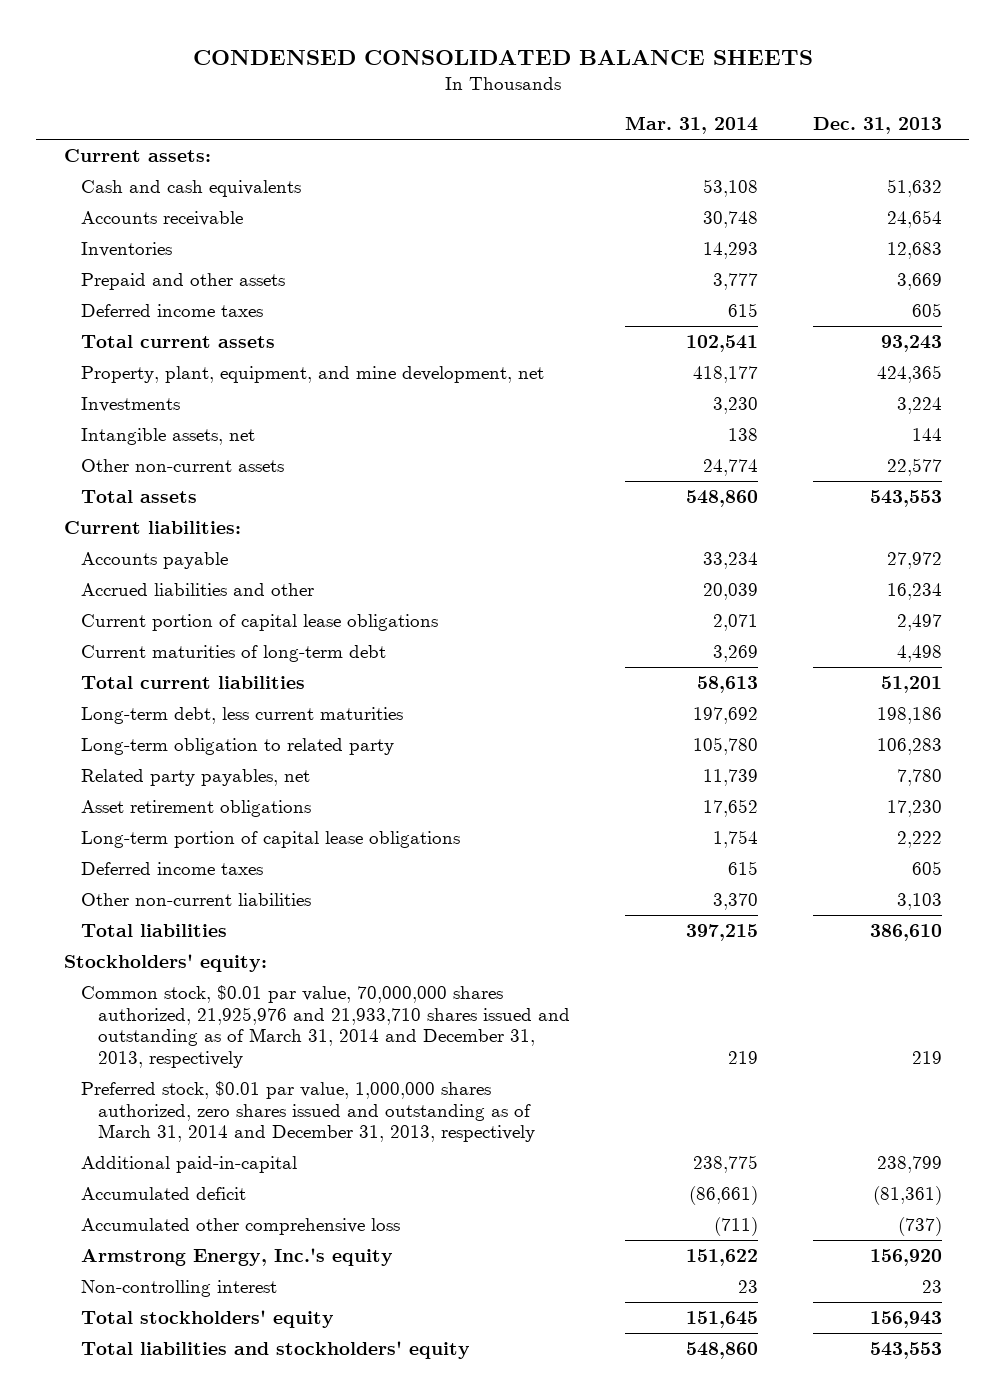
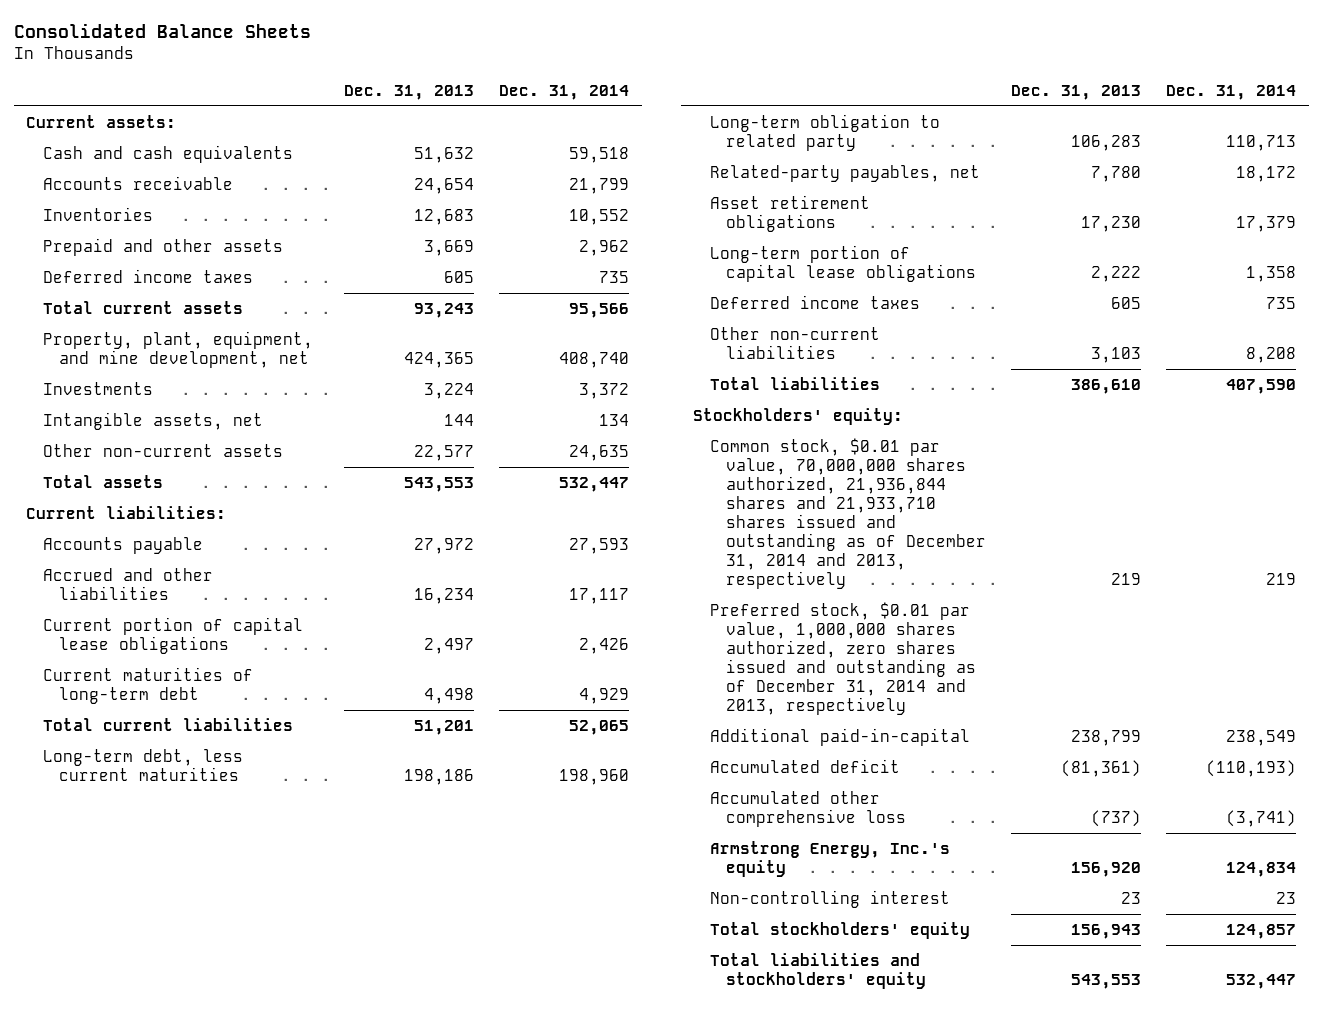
[192,49,813,65] CONDENSED CONSOLIDATED BALANCE SHEETS -> [13,22,311,38] Consolidated Balance Sheets
[624,116,758,135] Mar. 31, 2014 -> none
none -> [499,84,630,100] Dec. 31, 2014
[80,582,314,596] Accrued liabilities and other -> [42,568,213,601] Accrued and other liabilities
[80,768,310,786] Related party payables, net -> [709,165,980,183] Related-party payables, net
[80,984,570,1068] Common stock, $0.01 par value, 70,000,000 shares authorized, 21,925,976 and 21,933,710 shares issued and outstanding as of March 31, 2014 and December 31, 2013, respectively -> [709,438,986,589] Common stock, $0.01 par value, 70,000,000 shares authorized, 21,936,844 shares and 21,933,710 shares issued and outstanding as of December 31, 2014 and 2013, respectively
[80,1080,535,1143] Preferred stock, $0.01 par value, 1,000,000 shares authorized, zero shares issued and outstanding as of March 31, 2014 and December 31, 2013, respectively -> [709,602,976,715] Preferred stock, $0.01 par value, 1,000,000 shares authorized, zero shares issued and outstanding as of December 31, 2014 and 2013, respectively

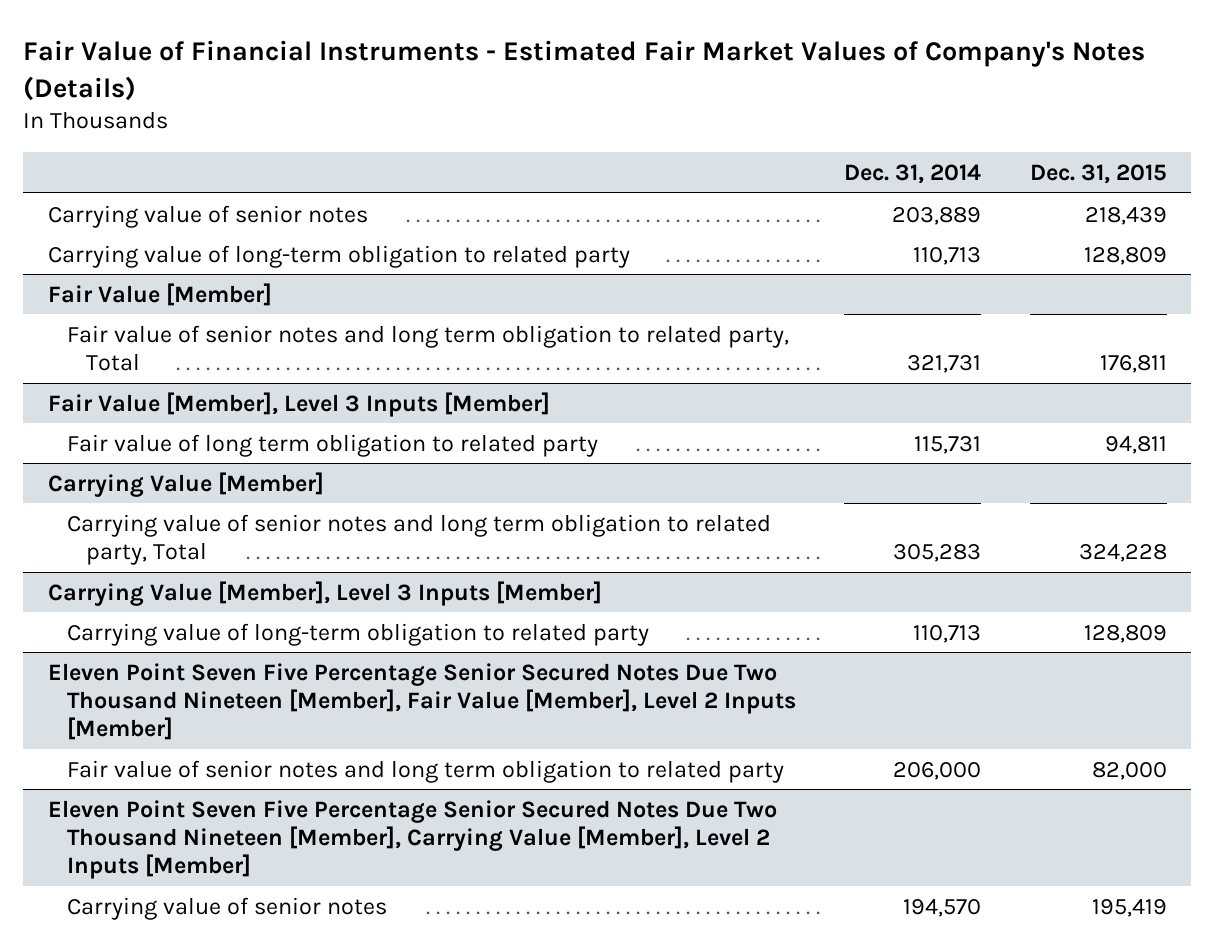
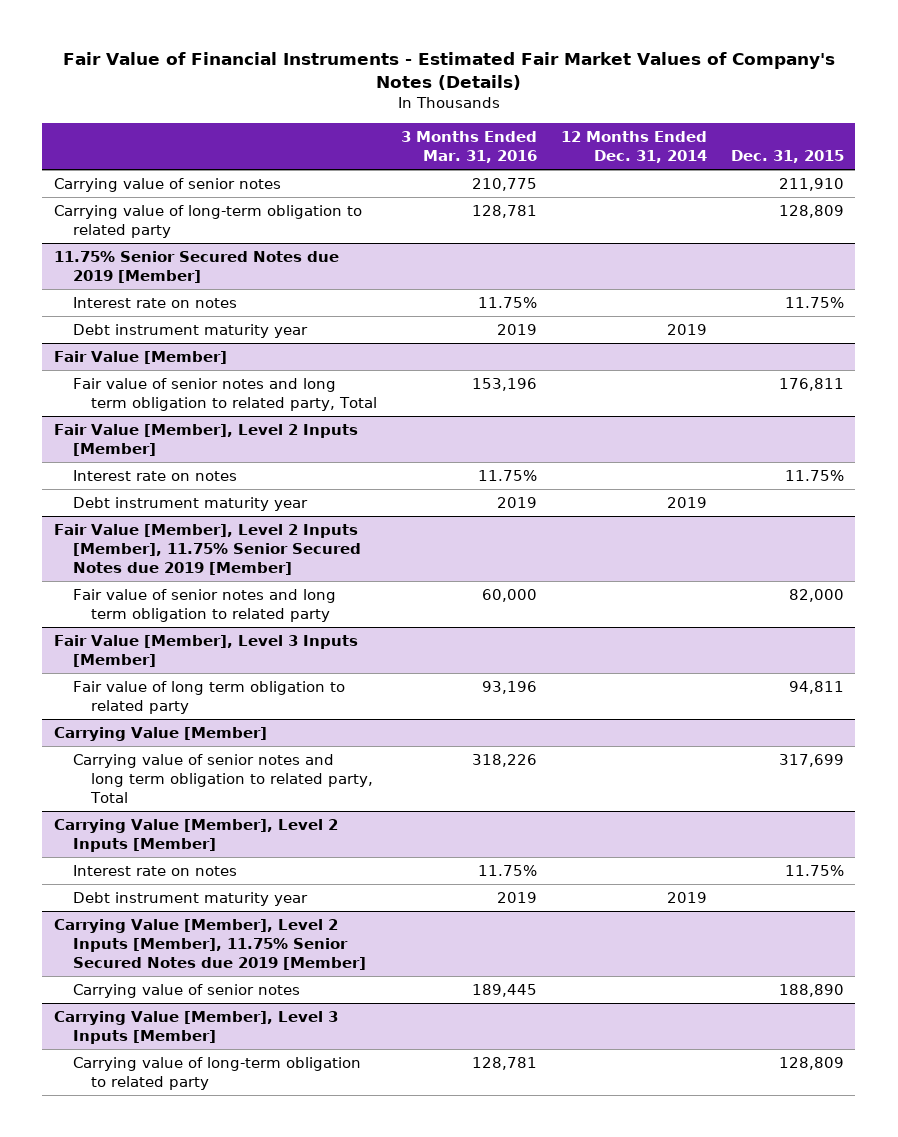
[844,163,982,184] Dec. 31, 2014 -> none
none -> [400,130,537,163] 3 Months Ended Mar. 31, 2016
none -> [560,130,707,163] 12 Months Ended Dec. 31, 2014
[1084,206,1167,225] 218,439 -> [778,178,844,192] 211,910
none -> [54,251,340,284] 11.75% Senior Secured Notes due 2019 [Member]
none -> [72,297,237,309] Interest rate on notes
none -> [72,324,308,339] Debt instrument maturity year
none -> [54,424,359,457] Fair Value [Member], Level 2 Inputs [Member]
none -> [72,470,237,482] Interest rate on notes
none -> [72,497,308,512] Debt instrument maturity year
none -> [54,524,361,576] Fair Value [Member], Level 2 Inputs [Member], 11.75% Senior Secured Notes due 2019 [Member]
none -> [72,589,336,623] Fair value of senior notes and long term obligation to related party
[1078,543,1167,562] 324,228 -> [778,754,844,768] 317,699
none -> [54,819,339,853] Carrying Value [Member], Level 2 Inputs [Member]
none -> [72,865,237,877] Interest rate on notes
none -> [72,892,308,907] Debt instrument maturity year
none -> [54,919,366,971] Carrying Value [Member], Level 2 Inputs [Member], 11.75% Senior Secured Notes due 2019 [Member]
none -> [72,984,300,999] Carrying value of senior notes
[47,662,796,741] Eleven Point Seven Five Percentage Senior Secured Notes Due Two Thousand Nineteen [Member], Fair Value [Member], Level 2 Inputs [Member] -> none
[66,759,784,783] Fair value of senior notes and long term obligation to related party -> none
[47,799,777,880] Eleven Point Seven Five Percentage Senior Secured Notes Due Two Thousand Nineteen [Member], Carrying Value [Member], Level 2 Inputs [Member] -> none
[66,896,387,920] Carrying value of senior notes -> none

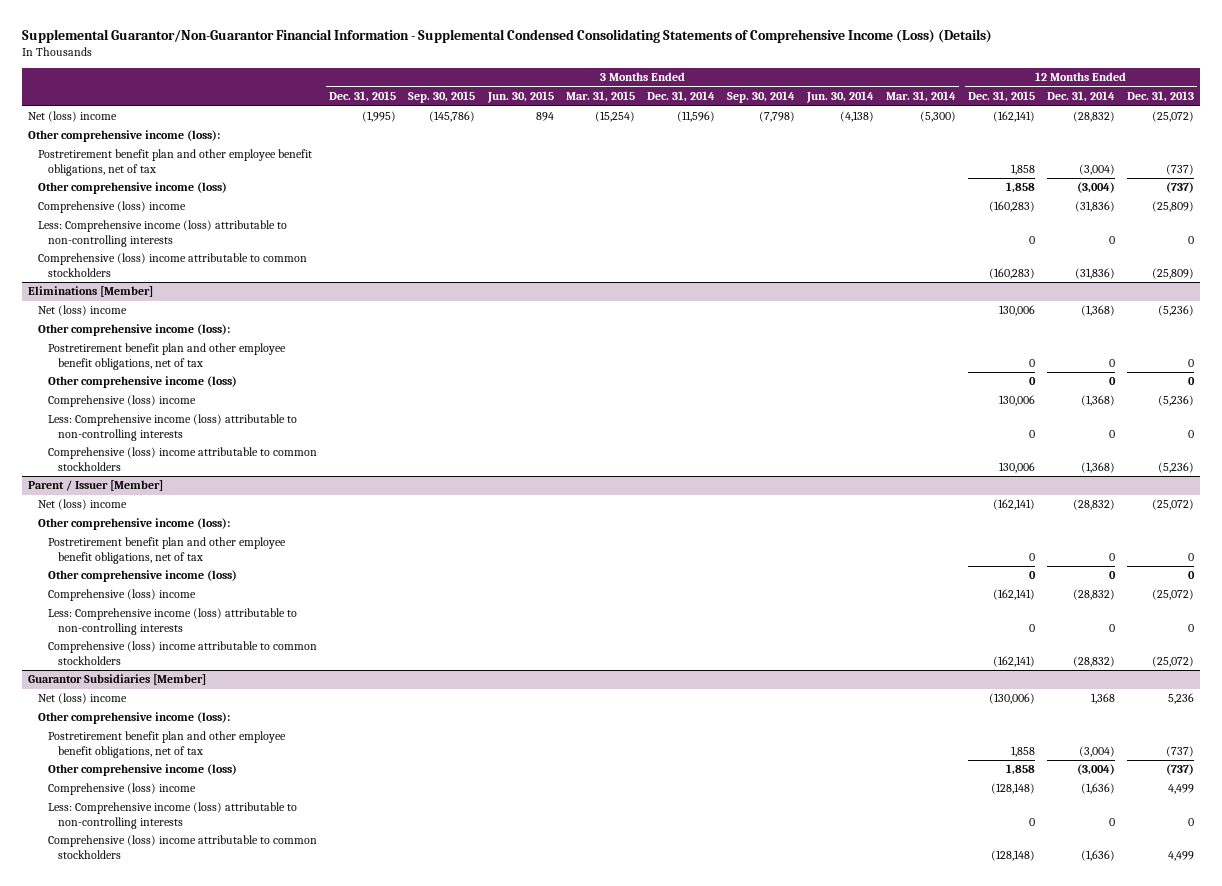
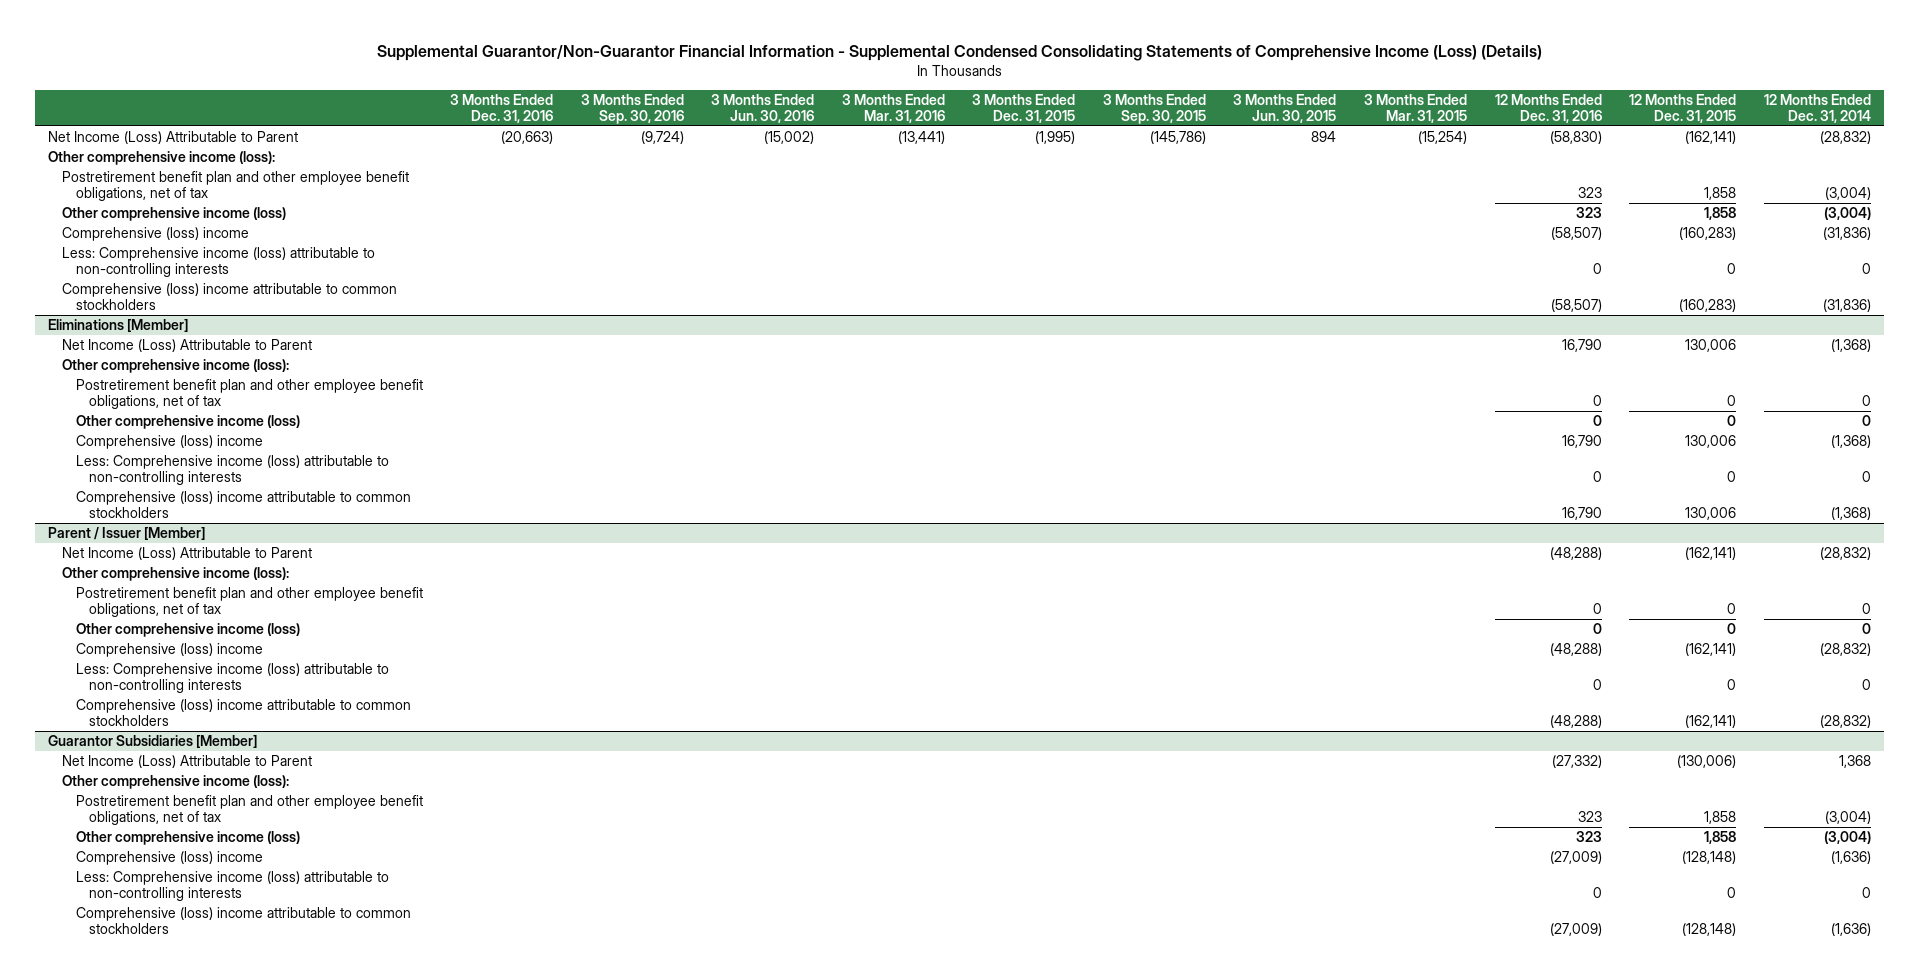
[646,91,715,103] Dec. 31, 2014 -> none
[726,91,795,104] Sep. 30, 2014 -> none
[805,91,874,104] Jun. 30, 2014 -> none
[886,91,957,103] Mar. 31, 2014 -> none
[1127,91,1195,103] Dec. 31, 2013 -> none
none -> [450,93,554,124] 3 Months Ended Dec. 31, 2016
none -> [580,93,684,125] 3 Months Ended Sep. 30, 2016
none -> [711,93,815,124] 3 Months Ended Jun. 30, 2016
none -> [841,93,945,124] 3 Months Ended Mar. 31, 2016
none -> [1494,93,1602,124] 12 Months Ended Dec. 31, 2016
[27,111,117,123] Net (loss) income -> [48,131,299,145] Net Income (Loss) Attributable to Parent
[38,305,128,317] Net (loss) income -> [62,339,313,353] Net Income (Loss) Attributable to Parent
[38,499,128,511] Net (loss) income -> [62,547,313,561] Net Income (Loss) Attributable to Parent
[38,693,128,705] Net (loss) income -> [62,755,313,769] Net Income (Loss) Attributable to Parent

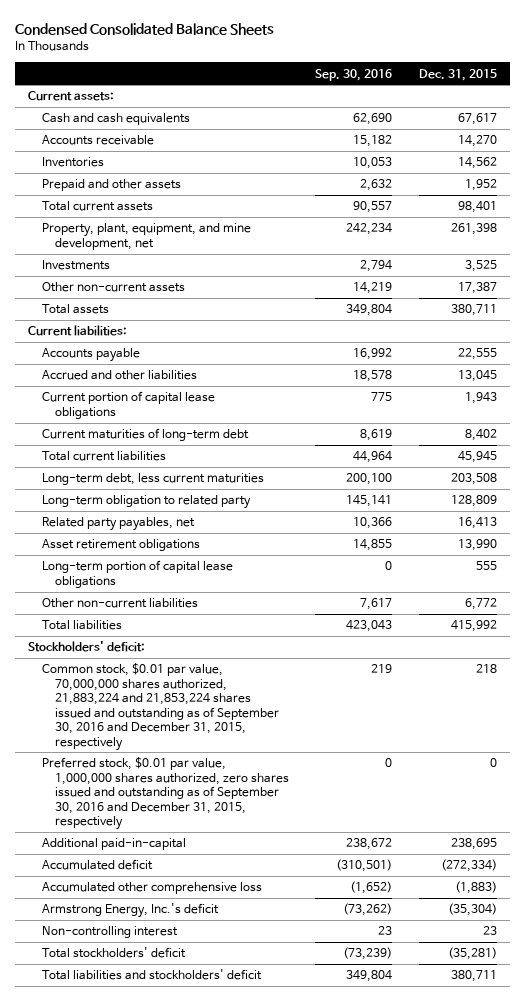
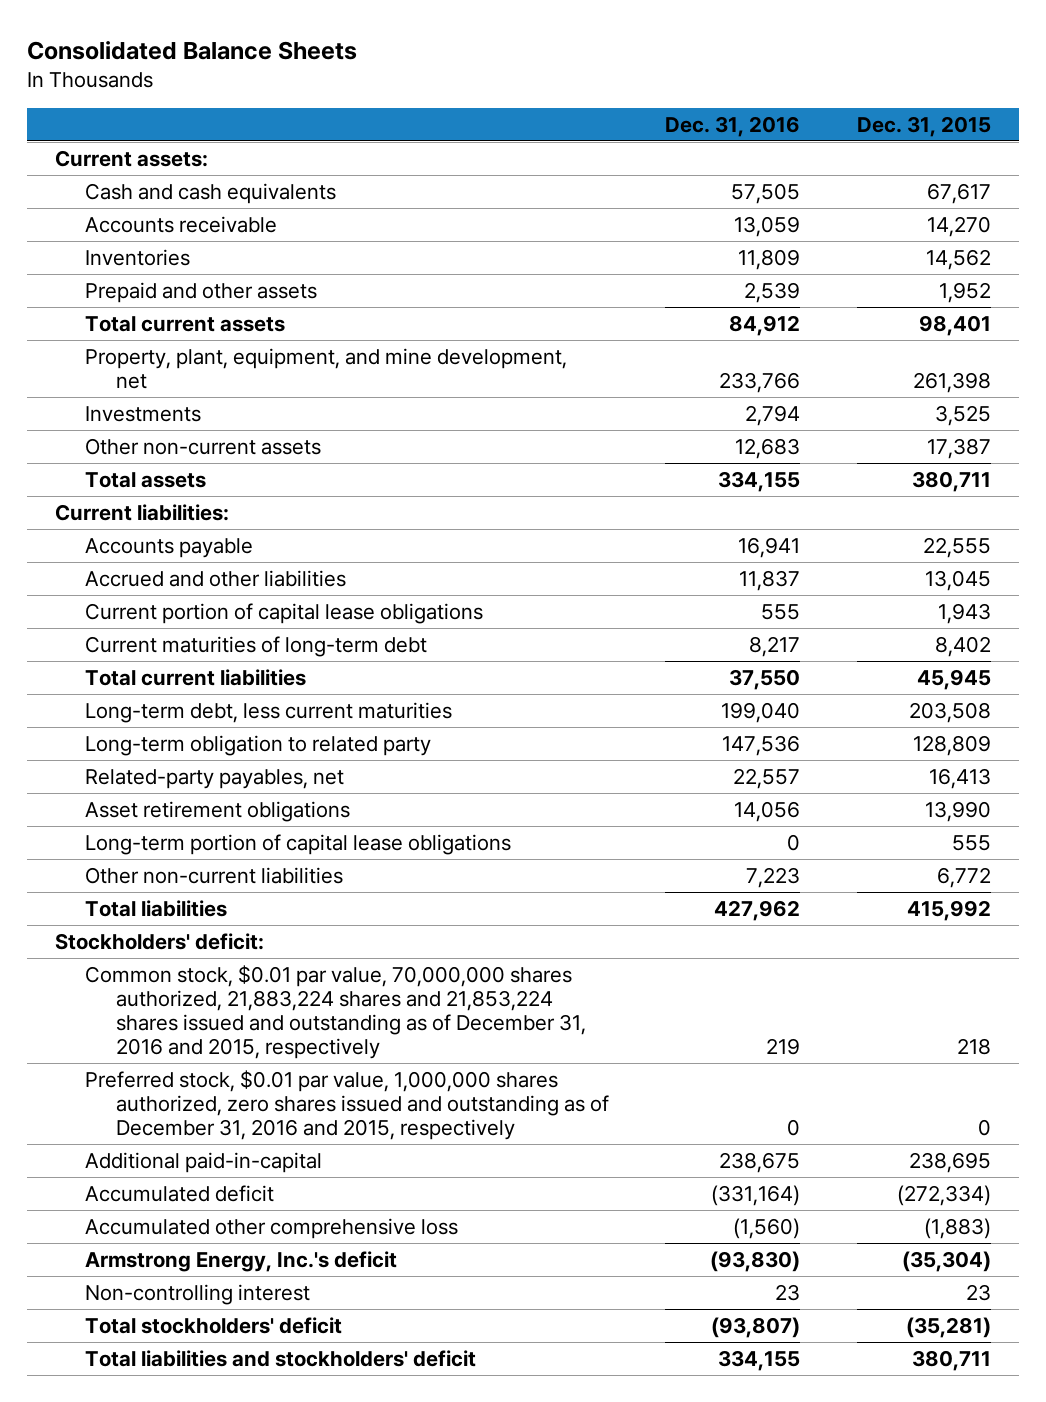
[15,22,275,35] Condensed Consolidated Balance Sheets -> [26,41,357,61] Consolidated Balance Sheets
[315,68,393,81] Sep. 30, 2016 -> none
none -> [665,115,801,137] Dec. 31, 2016
[41,517,195,532] Related party payables, net -> [85,768,345,789] Related-party payables, net
[41,663,279,751] Common stock, $0.01 par value, 70,000,000 shares authorized, 21,883,224 and 21,853,224 shares issued and outstanding as of September 30, 2016 and December 31, 2015, respectively -> [85,964,586,1060] Common stock, $0.01 par value, 70,000,000 shares authorized, 21,883,224 shares and 21,853,224 shares issued and outstanding as of December 31, 2016 and 2015, respectively
[41,757,289,831] Preferred stock, $0.01 par value, 1,000,000 shares authorized, zero shares issued and outstanding as of September 30, 2016 and December 31, 2015, respectively -> [85,1069,609,1140] Preferred stock, $0.01 par value, 1,000,000 shares authorized, zero shares issued and outstanding as of December 31, 2016 and 2015, respectively

